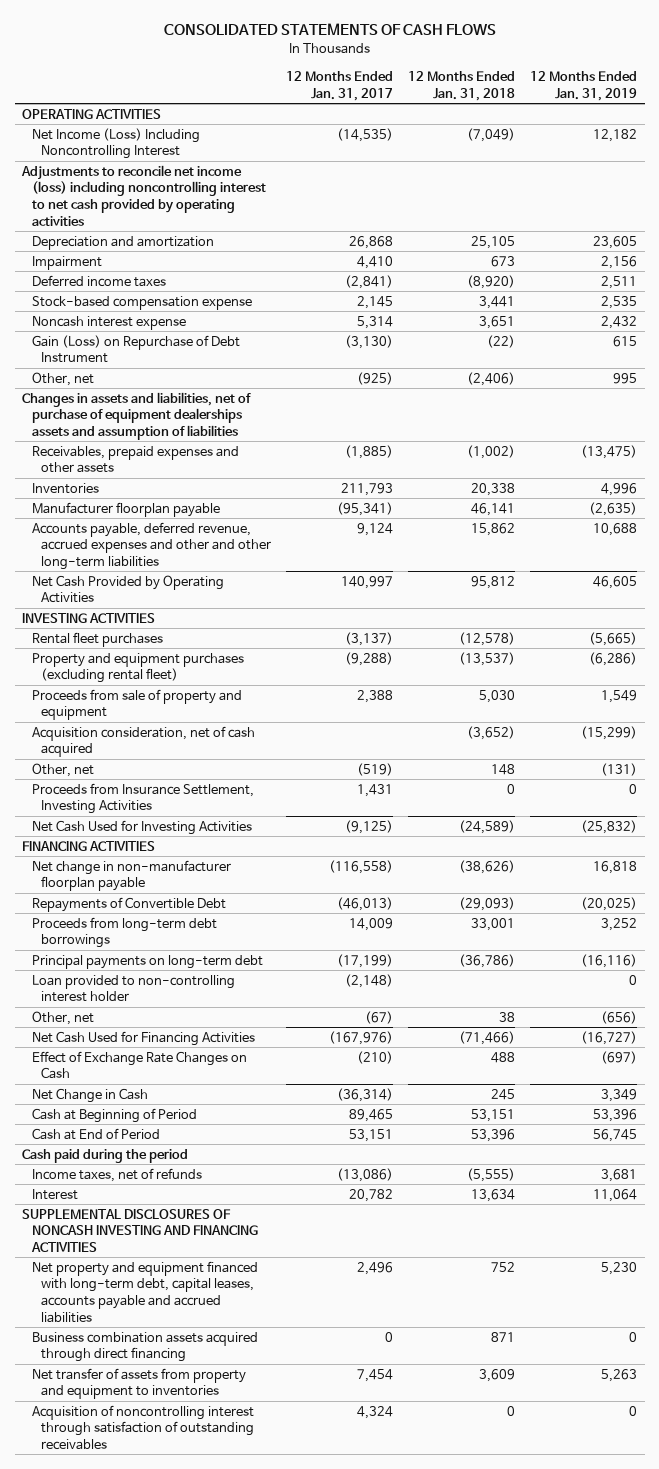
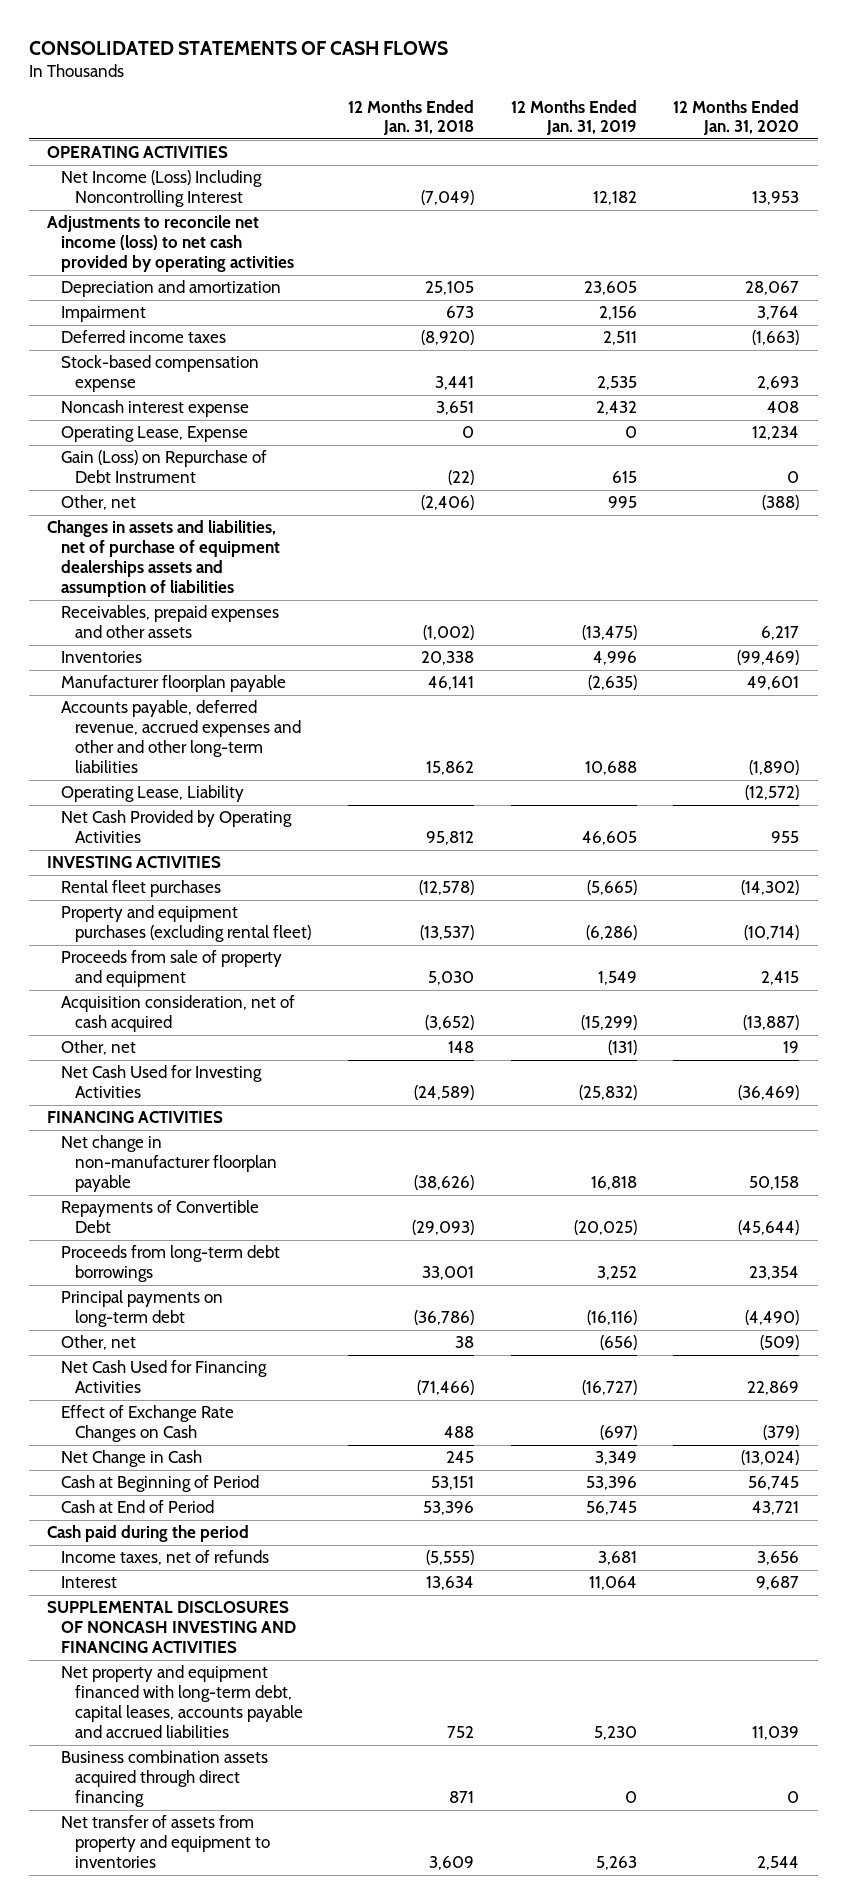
[286,71,394,101] 12 Months Ended Jan. 31, 2017 -> none
none -> [673,99,800,136] 12 Months Ended Jan. 31, 2020
[21,164,266,226] Adjustments to reconcile net income (loss) including noncontrolling interest to net cash provided by operating activities -> [46,215,295,273] Adjustments to reconcile net income (loss) to net cash provided by operating activities
none -> [61,426,249,443] Operating Lease, Expense
none -> [61,785,245,803] Operating Lease, Liability
[31,782,254,815] Proceeds from Insurance Settlement, Investing Activities -> none
[31,974,235,1003] Loan provided to non-controlling interest holder -> none
[31,1404,255,1451] Acquisition of noncontrolling interest through satisfaction of outstanding receivables -> none

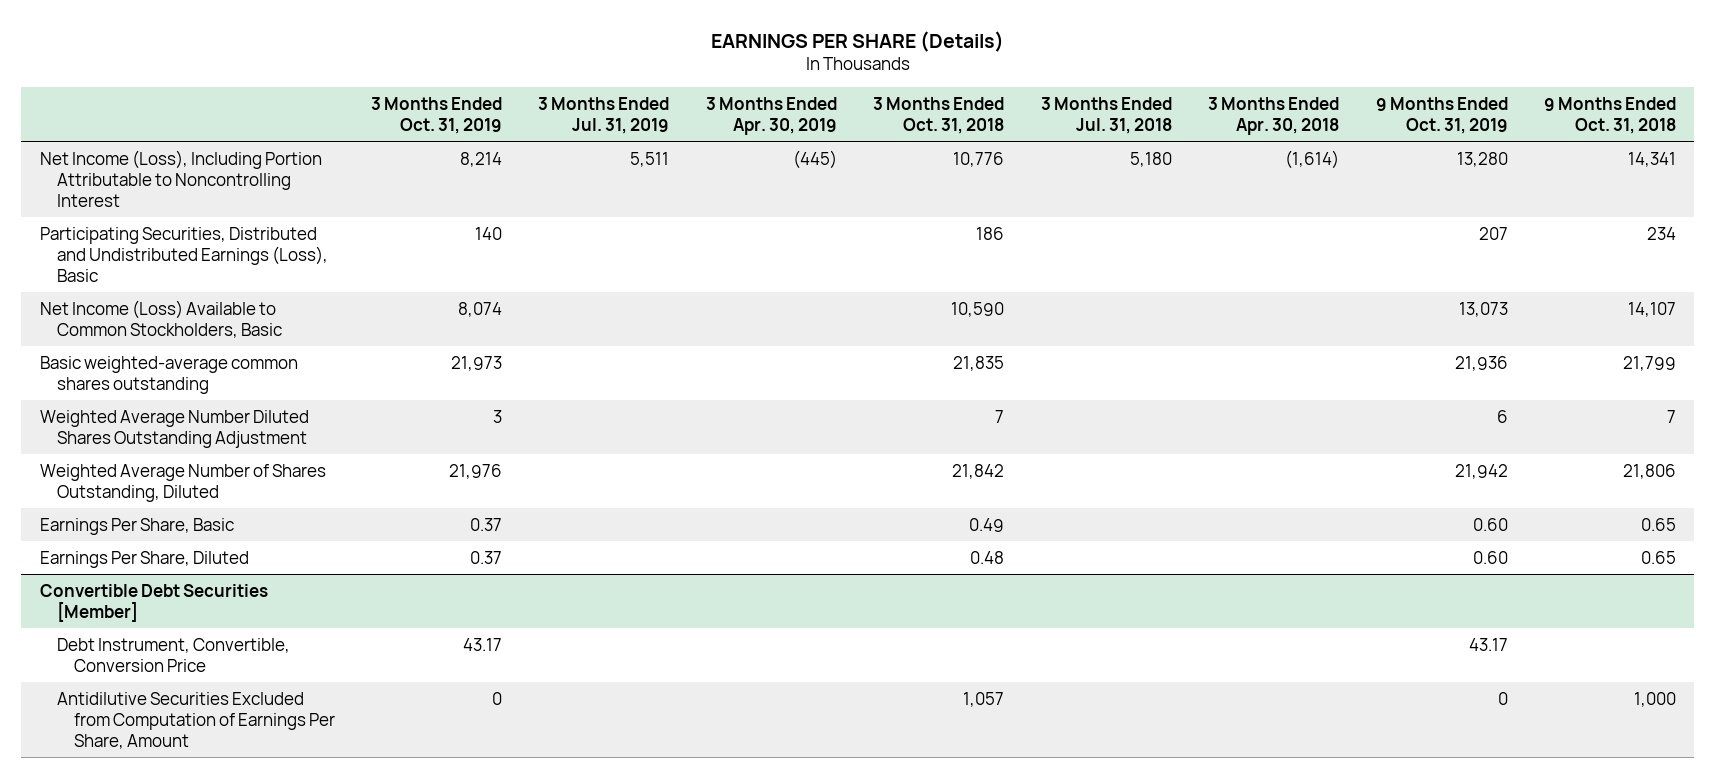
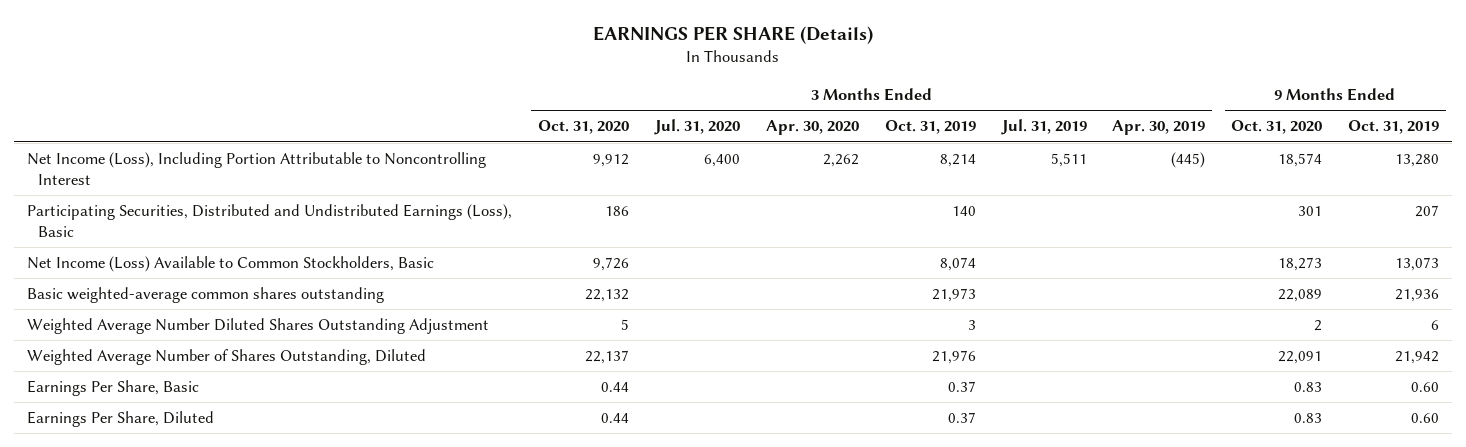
[873,96,1005,135] 3 Months Ended Oct. 31, 2018 -> none
[1040,96,1172,135] 3 Months Ended Jul. 31, 2018 -> none
[1208,96,1340,136] 3 Months Ended Apr. 30, 2018 -> none
[1543,96,1676,135] 9 Months Ended Oct. 31, 2018 -> none
none -> [537,120,629,135] Oct. 31, 2020
none -> [653,119,740,136] Jul. 31, 2020
none -> [765,120,859,136] Apr. 30, 2020
none -> [1231,120,1323,135] Oct. 31, 2020
[39,583,268,622] Convertible Debt Securities [Member] -> none
[56,637,290,672] Debt Instrument, Convertible, Conversion Price -> none
[56,691,335,749] Antidilutive Securities Excluded from Computation of Earnings Per Share, Amount -> none

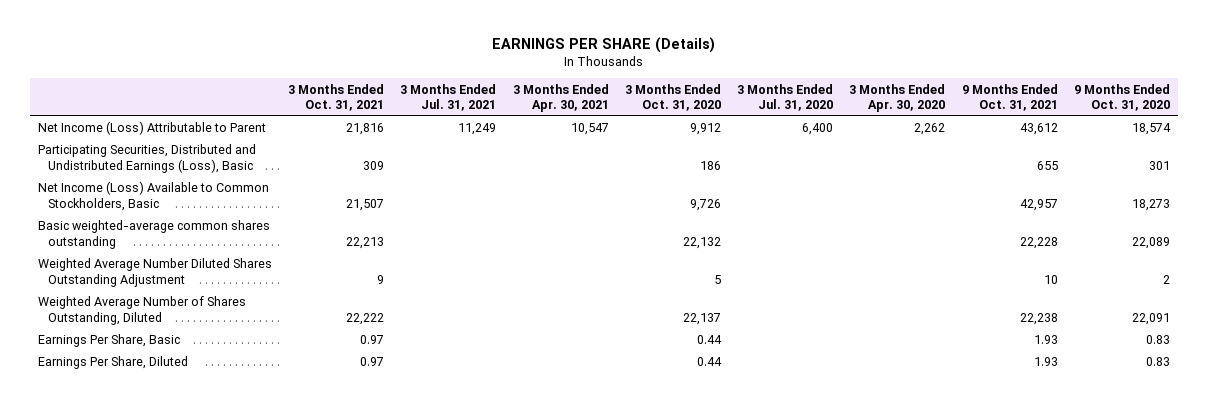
[884,120,976,135] Oct. 31, 2019 -> none
[1000,119,1087,136] Jul. 31, 2019 -> none
[1112,120,1206,136] Apr. 30, 2019 -> none
[1348,120,1440,135] Oct. 31, 2019 -> none
none -> [288,83,385,112] 3 Months Ended Oct. 31, 2021
none -> [400,83,497,112] 3 Months Ended Jul. 31, 2021
none -> [512,83,609,113] 3 Months Ended Apr. 30, 2021
none -> [961,83,1058,112] 9 Months Ended Oct. 31, 2021
[26,152,486,185] Net Income (Loss), Including Portion Attributable to Noncontrolling Interest -> [37,121,266,136] Net Income (Loss) Attributable to Parent

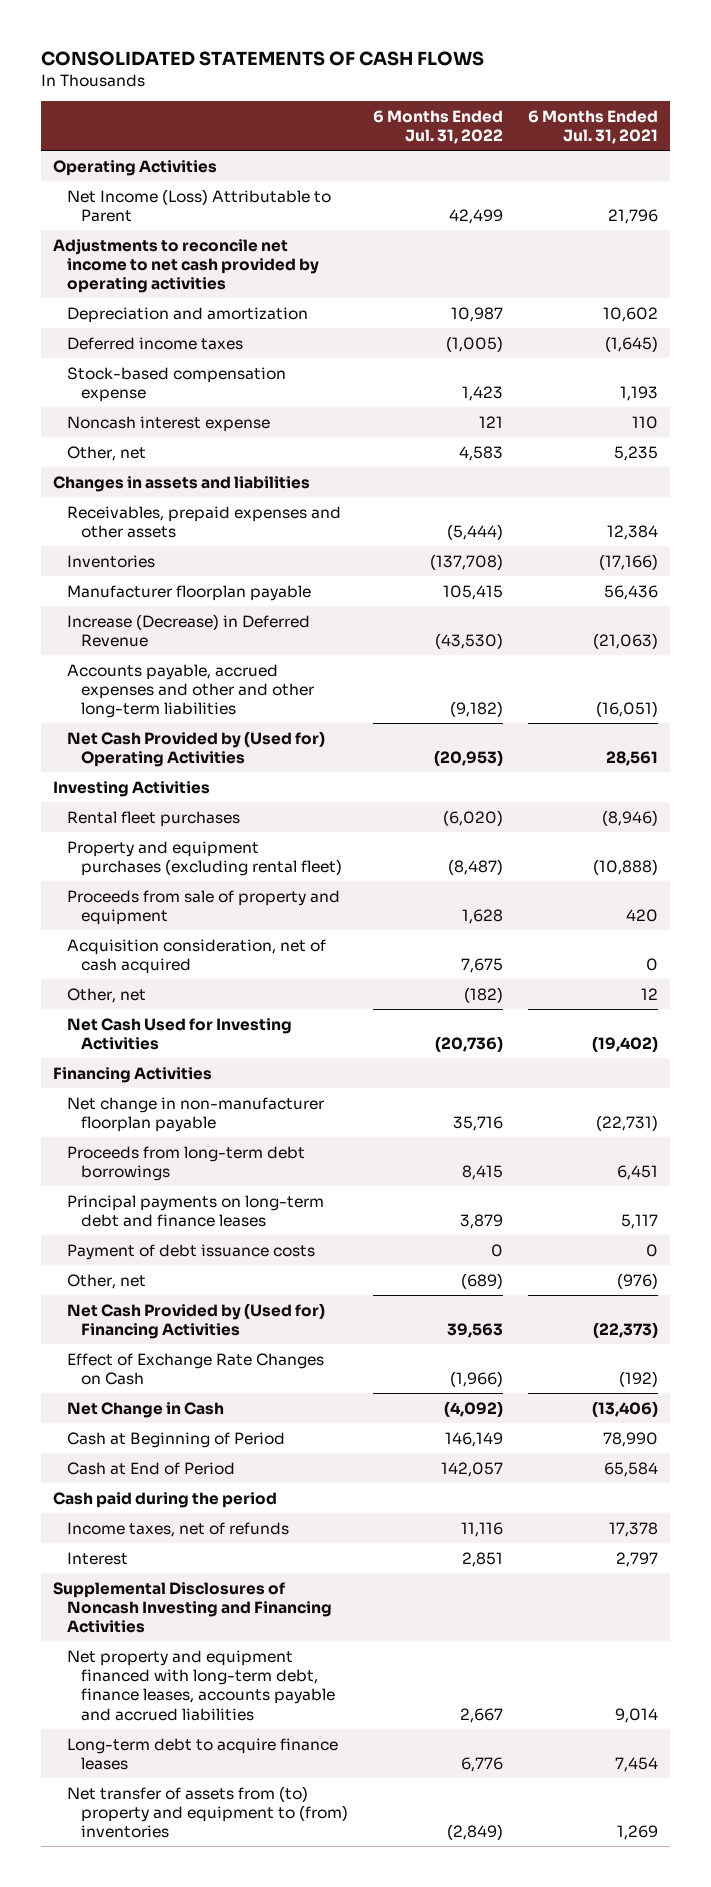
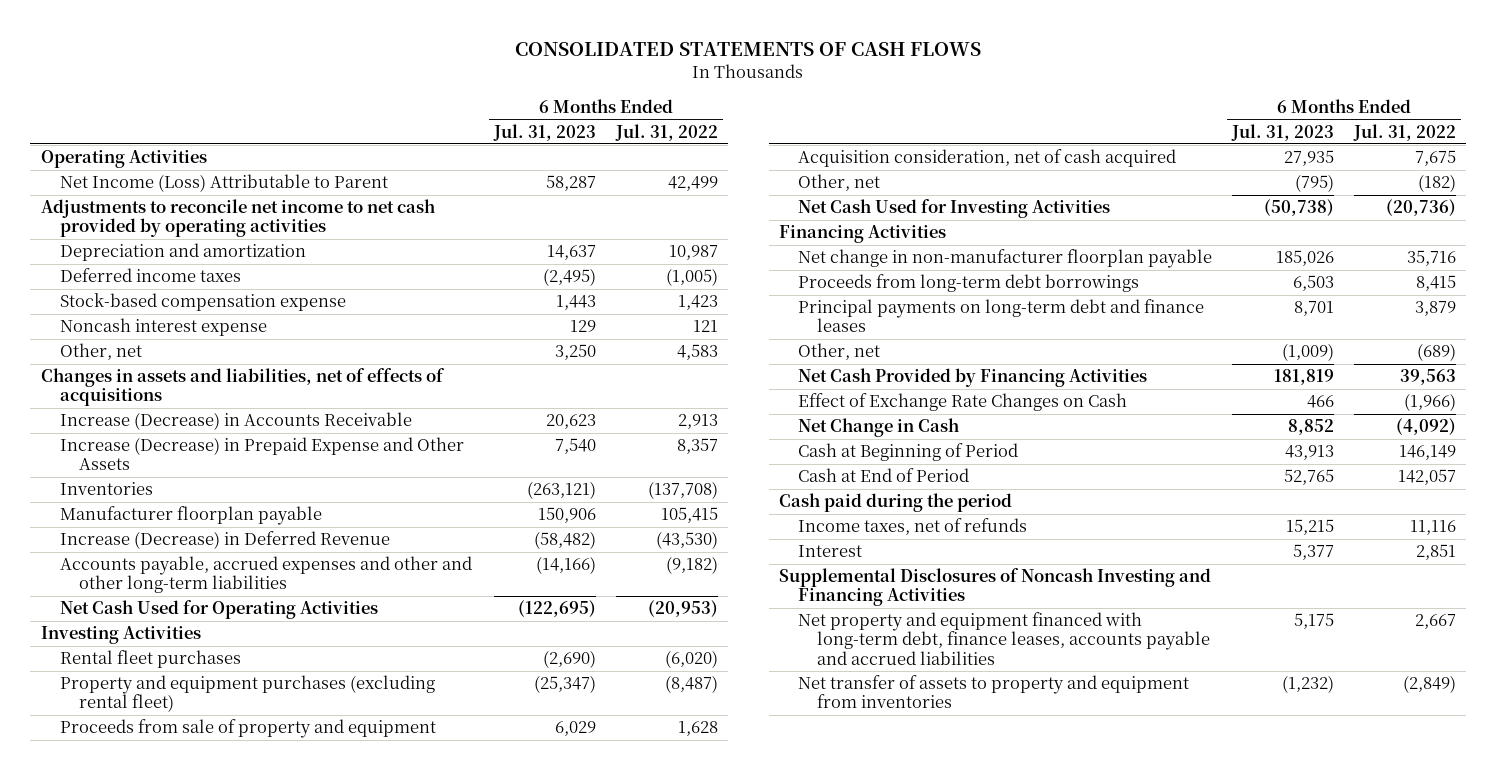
[527,109,658,145] 6 Months Ended Jul. 31, 2021 -> none
none -> [492,123,596,141] Jul. 31, 2023
[67,505,342,538] Receivables, prepaid expenses and other assets -> none
[53,475,311,492] Changes in assets and liabilities -> [40,368,445,407] Changes in assets and liabilities, net of effects of acquisitions
none -> [59,412,412,431] Increase (Decrease) in Accounts Receivable
none -> [59,437,464,471] Increase (Decrease) in Prepaid Expense and Other Assets
[67,730,326,767] Net Cash Provided by (Used for) Operating Activities -> [59,600,378,620] Net Cash Used for Operating Activities
[67,1243,316,1260] Payment of debt issuance costs -> none
[67,1302,326,1339] Net Cash Provided by (Used for) Financing Activities -> [798,368,1148,388] Net Cash Provided by Financing Activities
[67,1737,339,1770] Long-term debt to acquire finance leases -> none
[67,1785,349,1839] Net transfer of assets from (to) property and equipment to (from) inventories -> [798,675,1190,709] Net transfer of assets to property and equipment from inventories

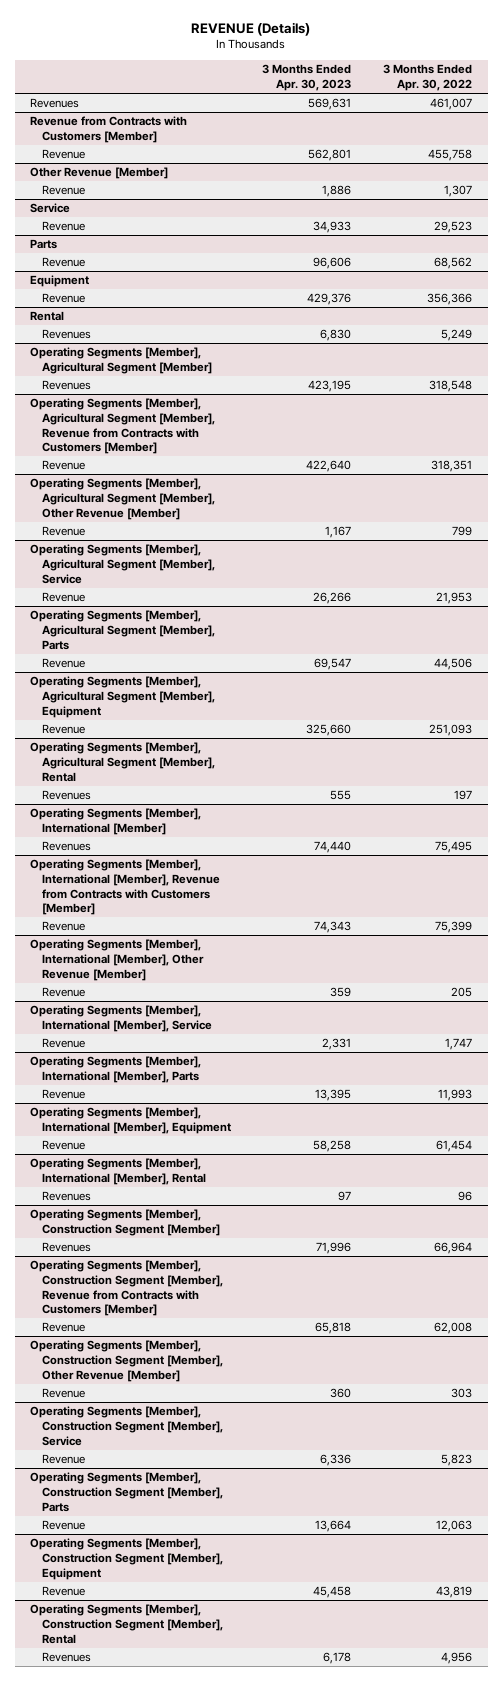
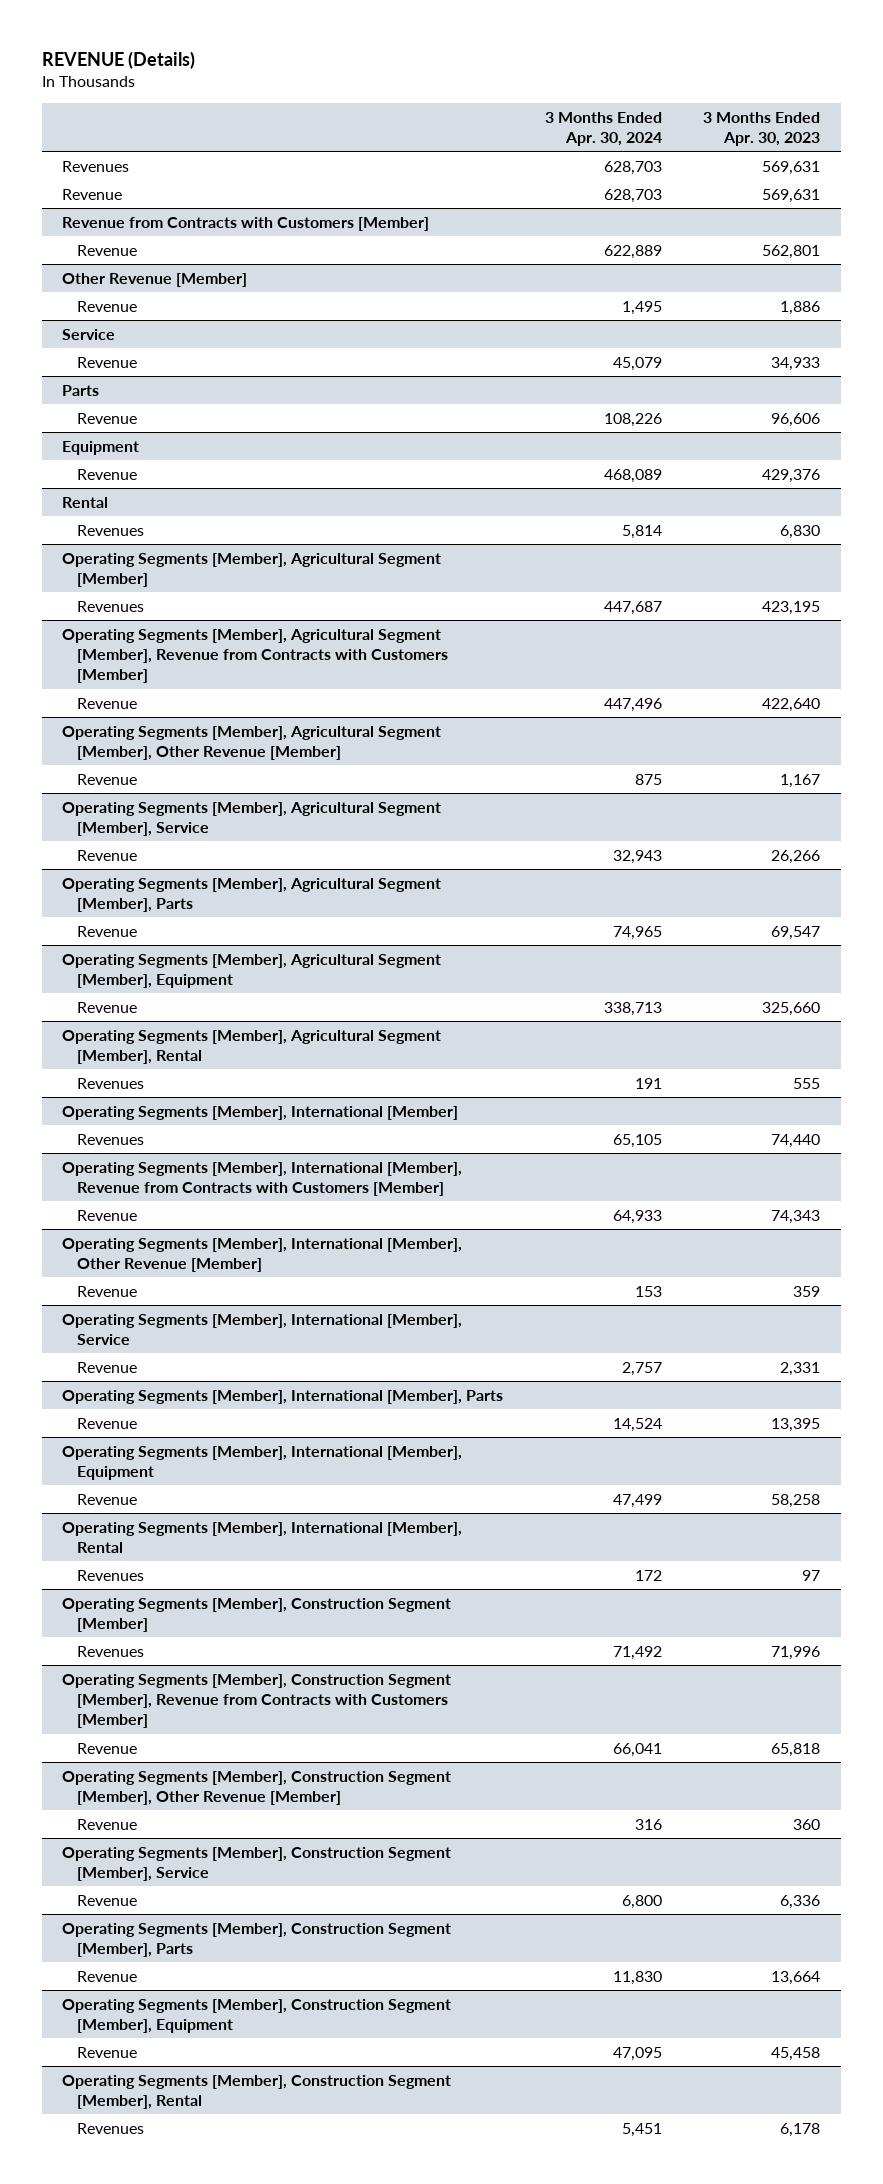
[382,64,472,92] 3 Months Ended Apr. 30, 2022 -> none
none -> [544,111,662,146] 3 Months Ended Apr. 30, 2024
none -> [62,188,123,200] Revenue

